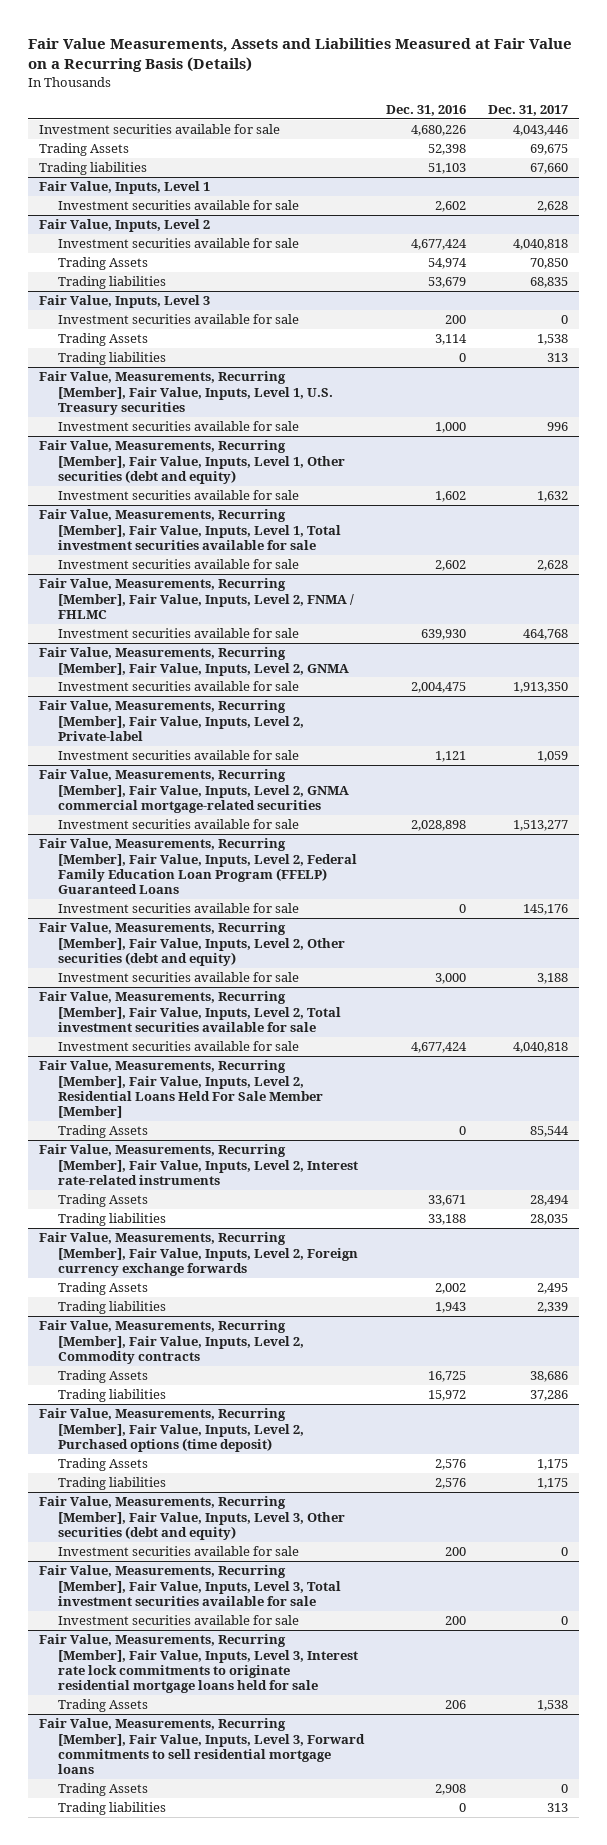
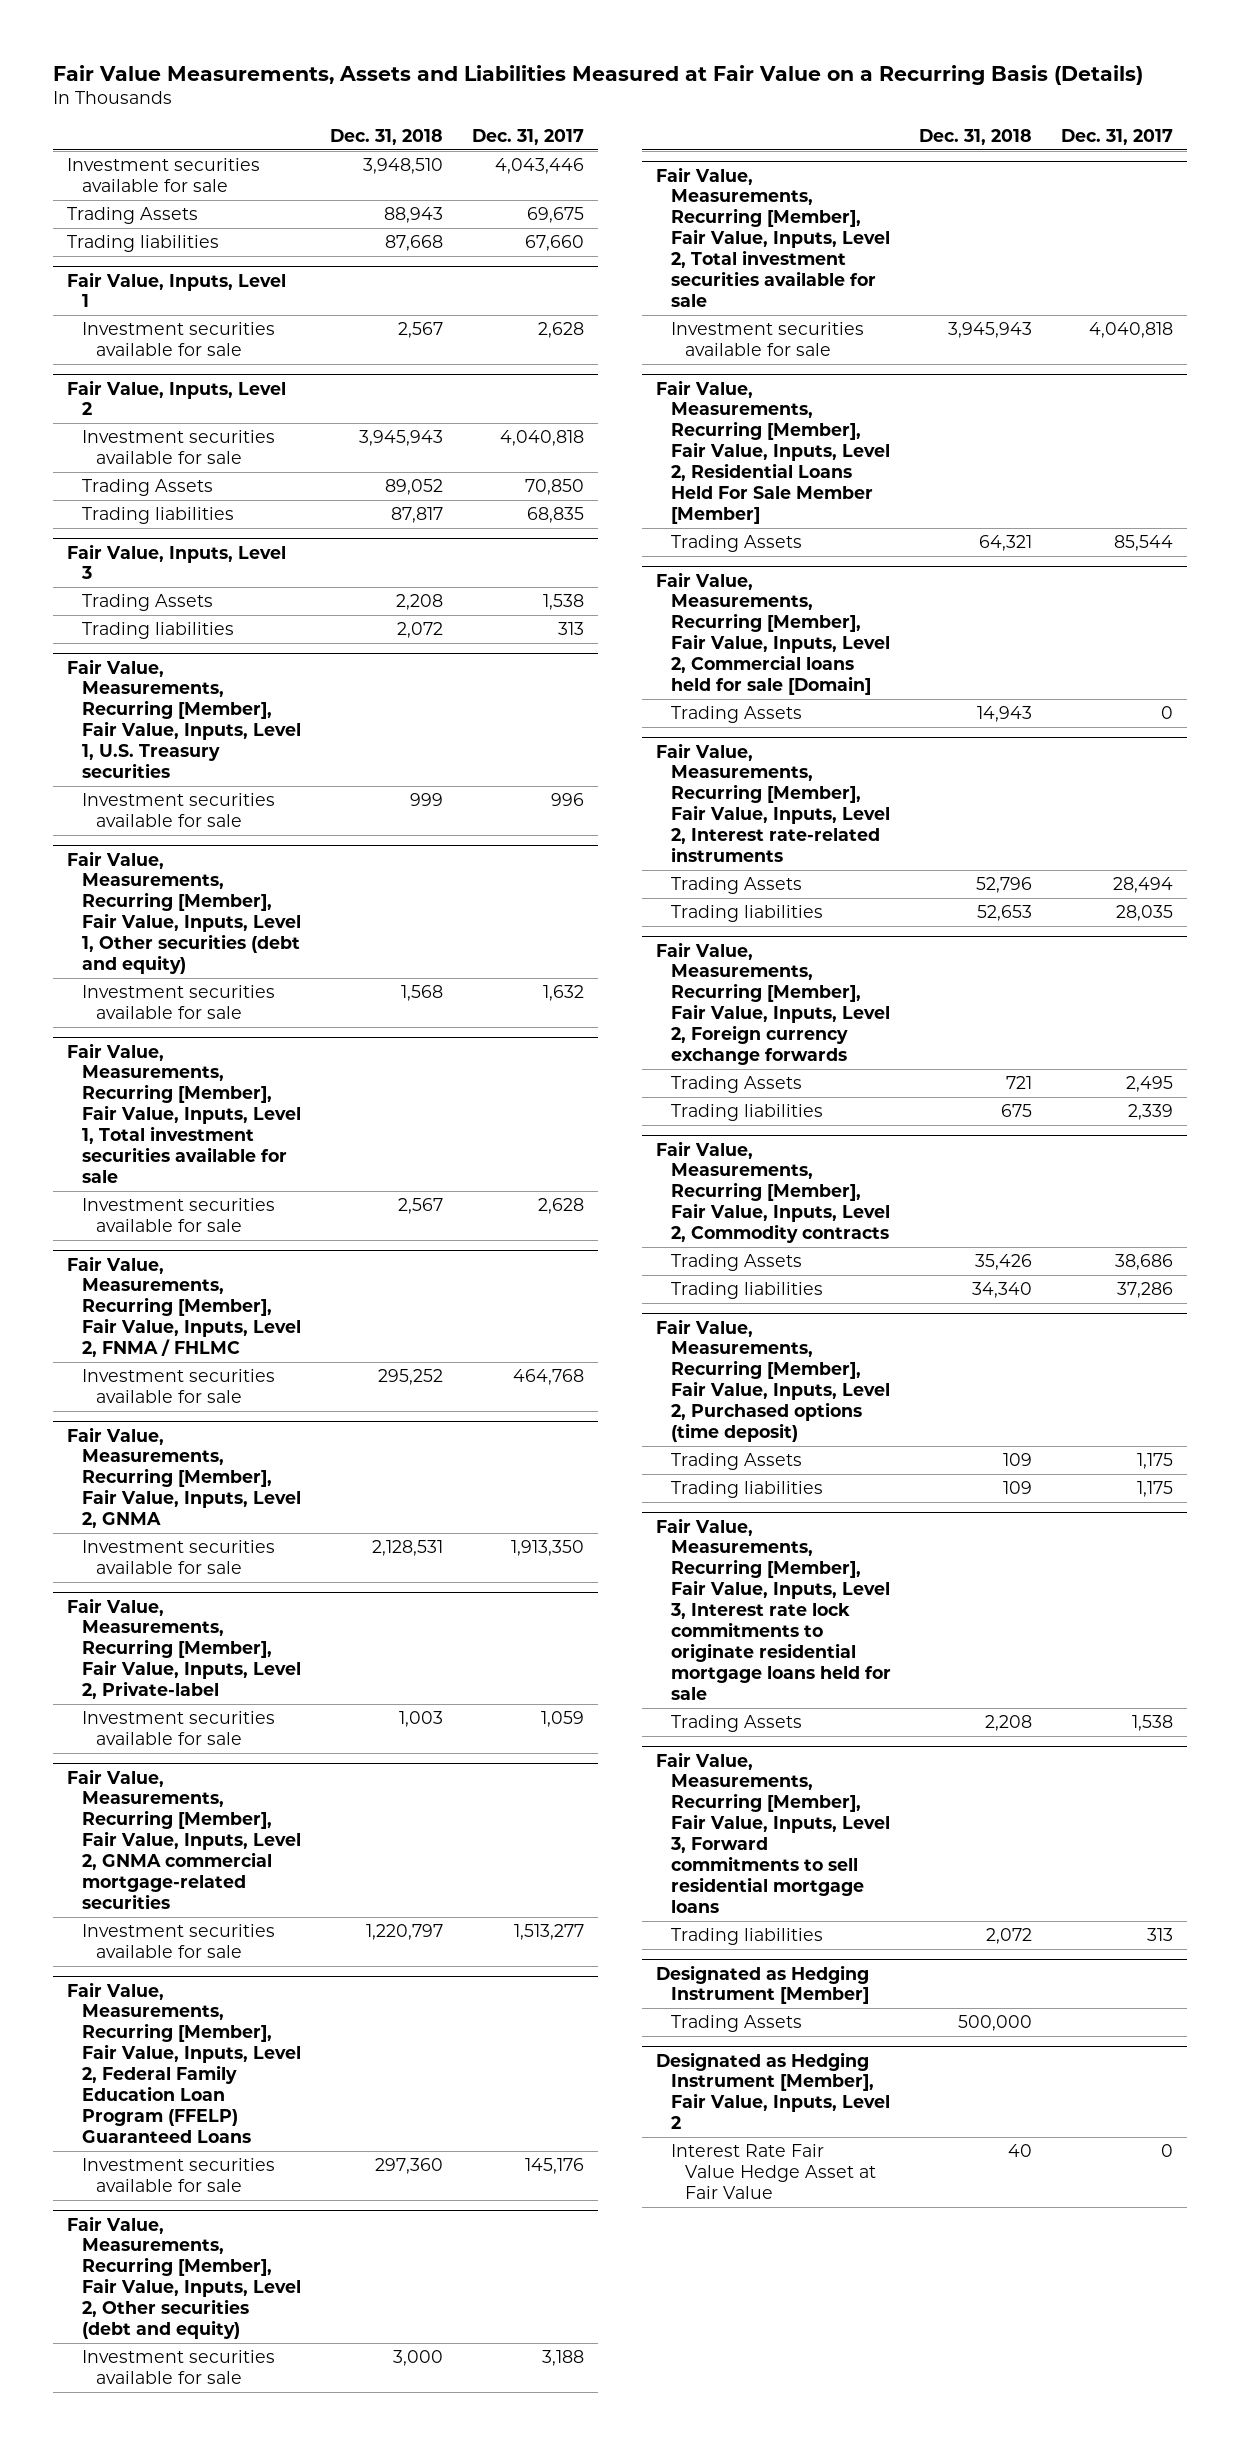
[386,104,467,116] Dec. 31, 2016 -> none
none -> [330,129,444,146] Dec. 31, 2018
[58,314,300,325] Investment securities available for sale -> none
none -> [656,571,890,696] Fair Value, Measurements, Recurring [Member], Fair Value, Inputs, Level 2, Commercial loans held for sale [Domain]
none -> [670,706,802,724] Trading Assets
[39,1496,346,1540] Fair Value, Measurements, Recurring [Member], Fair Value, Inputs, Level 3, Other securities (debt and equity) -> none
[58,1546,300,1557] Investment securities available for sale -> none
[39,1565,342,1606] Fair Value, Measurements, Recurring [Member], Fair Value, Inputs, Level 3, Total investment securities available for sale -> none
[58,1615,300,1626] Investment securities available for sale -> none
[58,1783,149,1797] Trading Assets -> none
none -> [656,1964,870,2005] Designated as Hedging Instrument [Member]
none -> [670,2015,802,2033] Trading Assets
none -> [656,2051,890,2130] Designated as Hedging Instrument [Member], Fair Value, Inputs, Level 2
none -> [670,2144,877,2199] Interest Rate Fair Value Hedge Asset at Fair Value

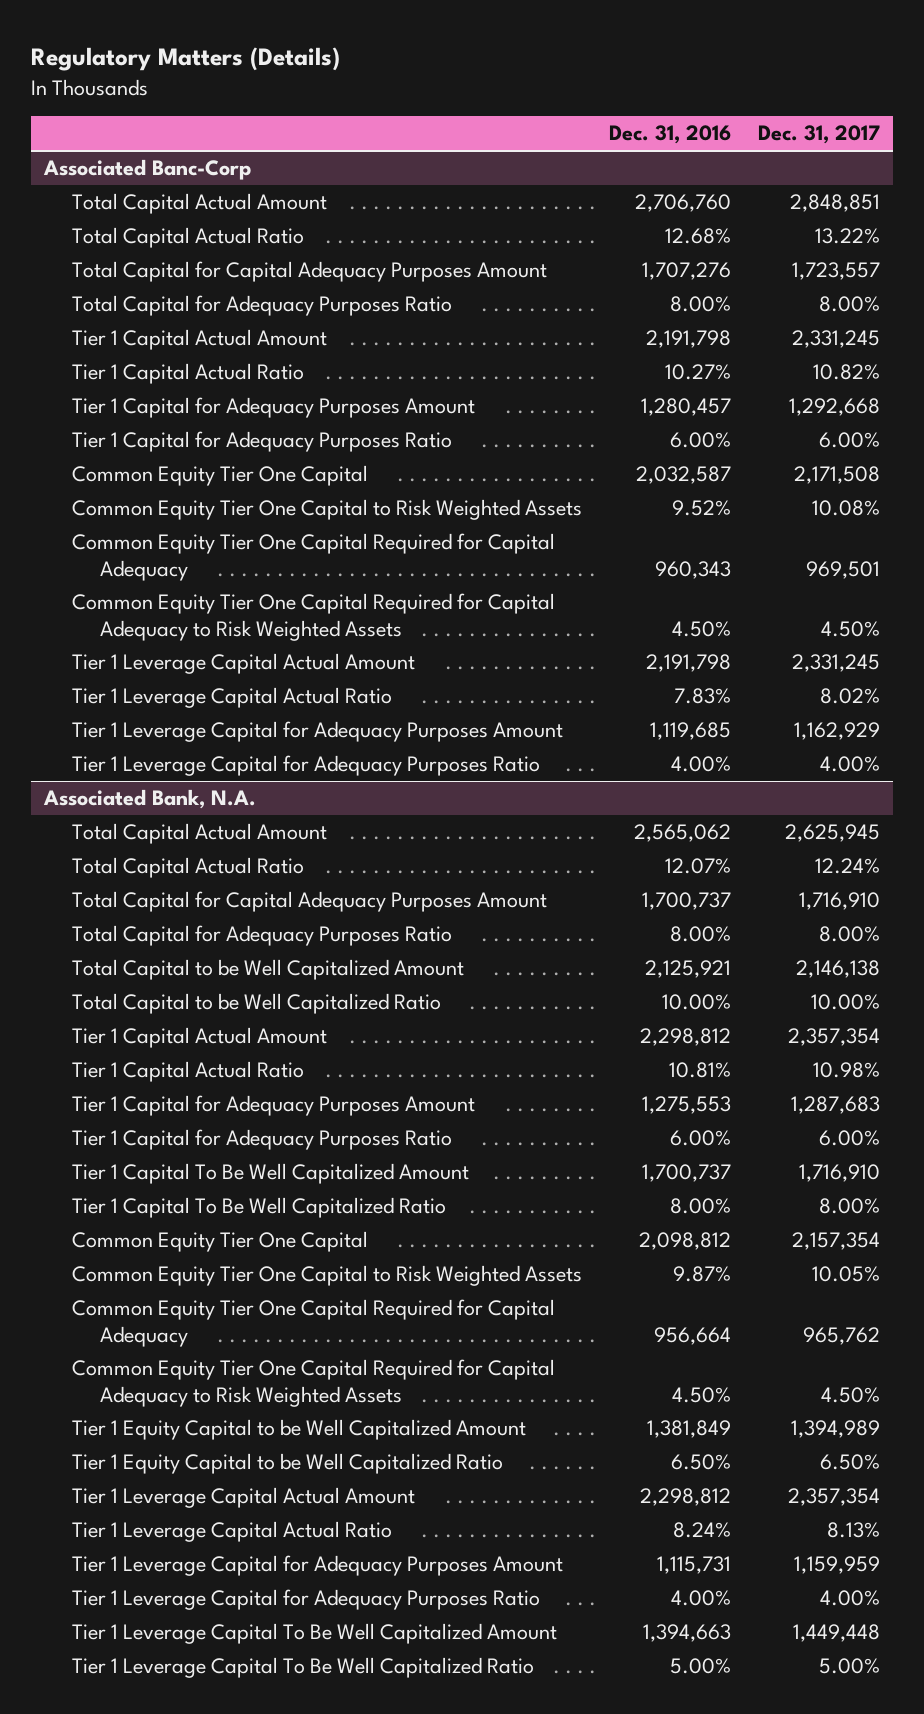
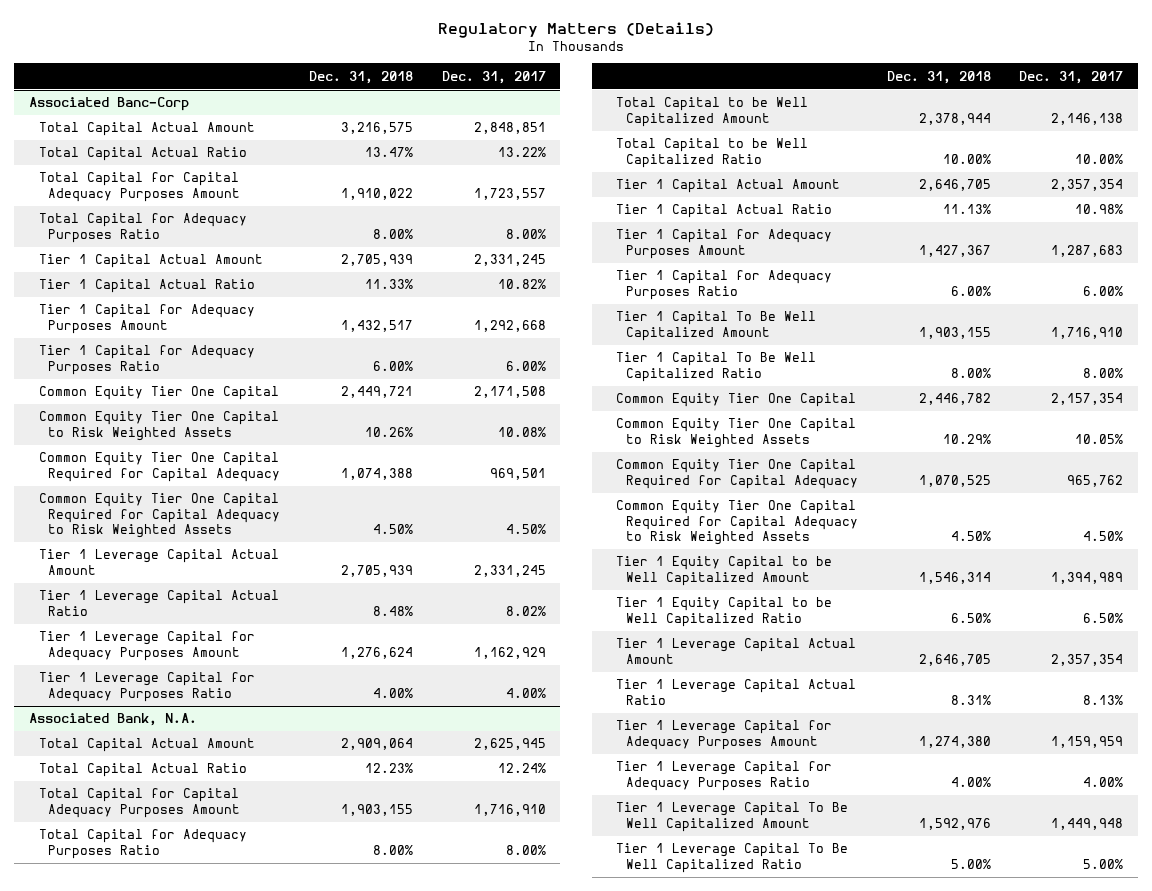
[608,125,731,145] Dec. 31, 2016 -> none
none -> [309,70,414,84] Dec. 31, 2018
[792,1624,880,1643] 1,449,448 -> [1051,817,1124,830] 1,449,948

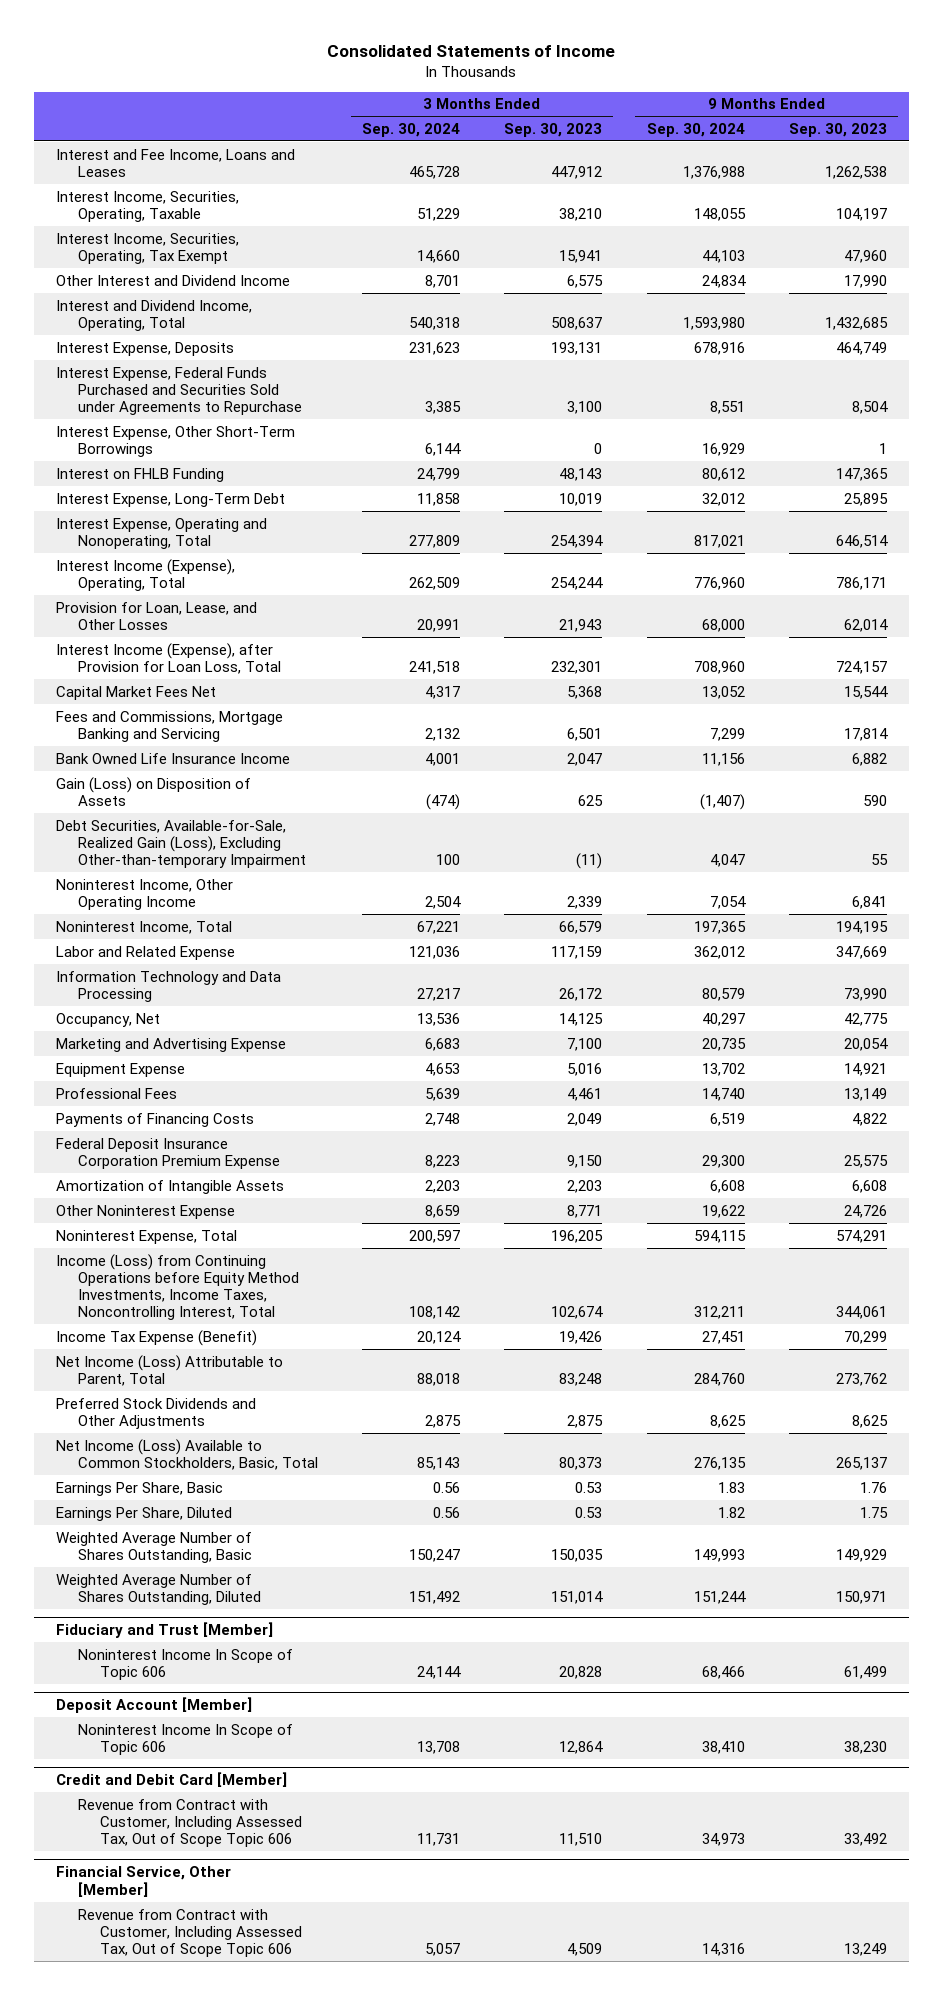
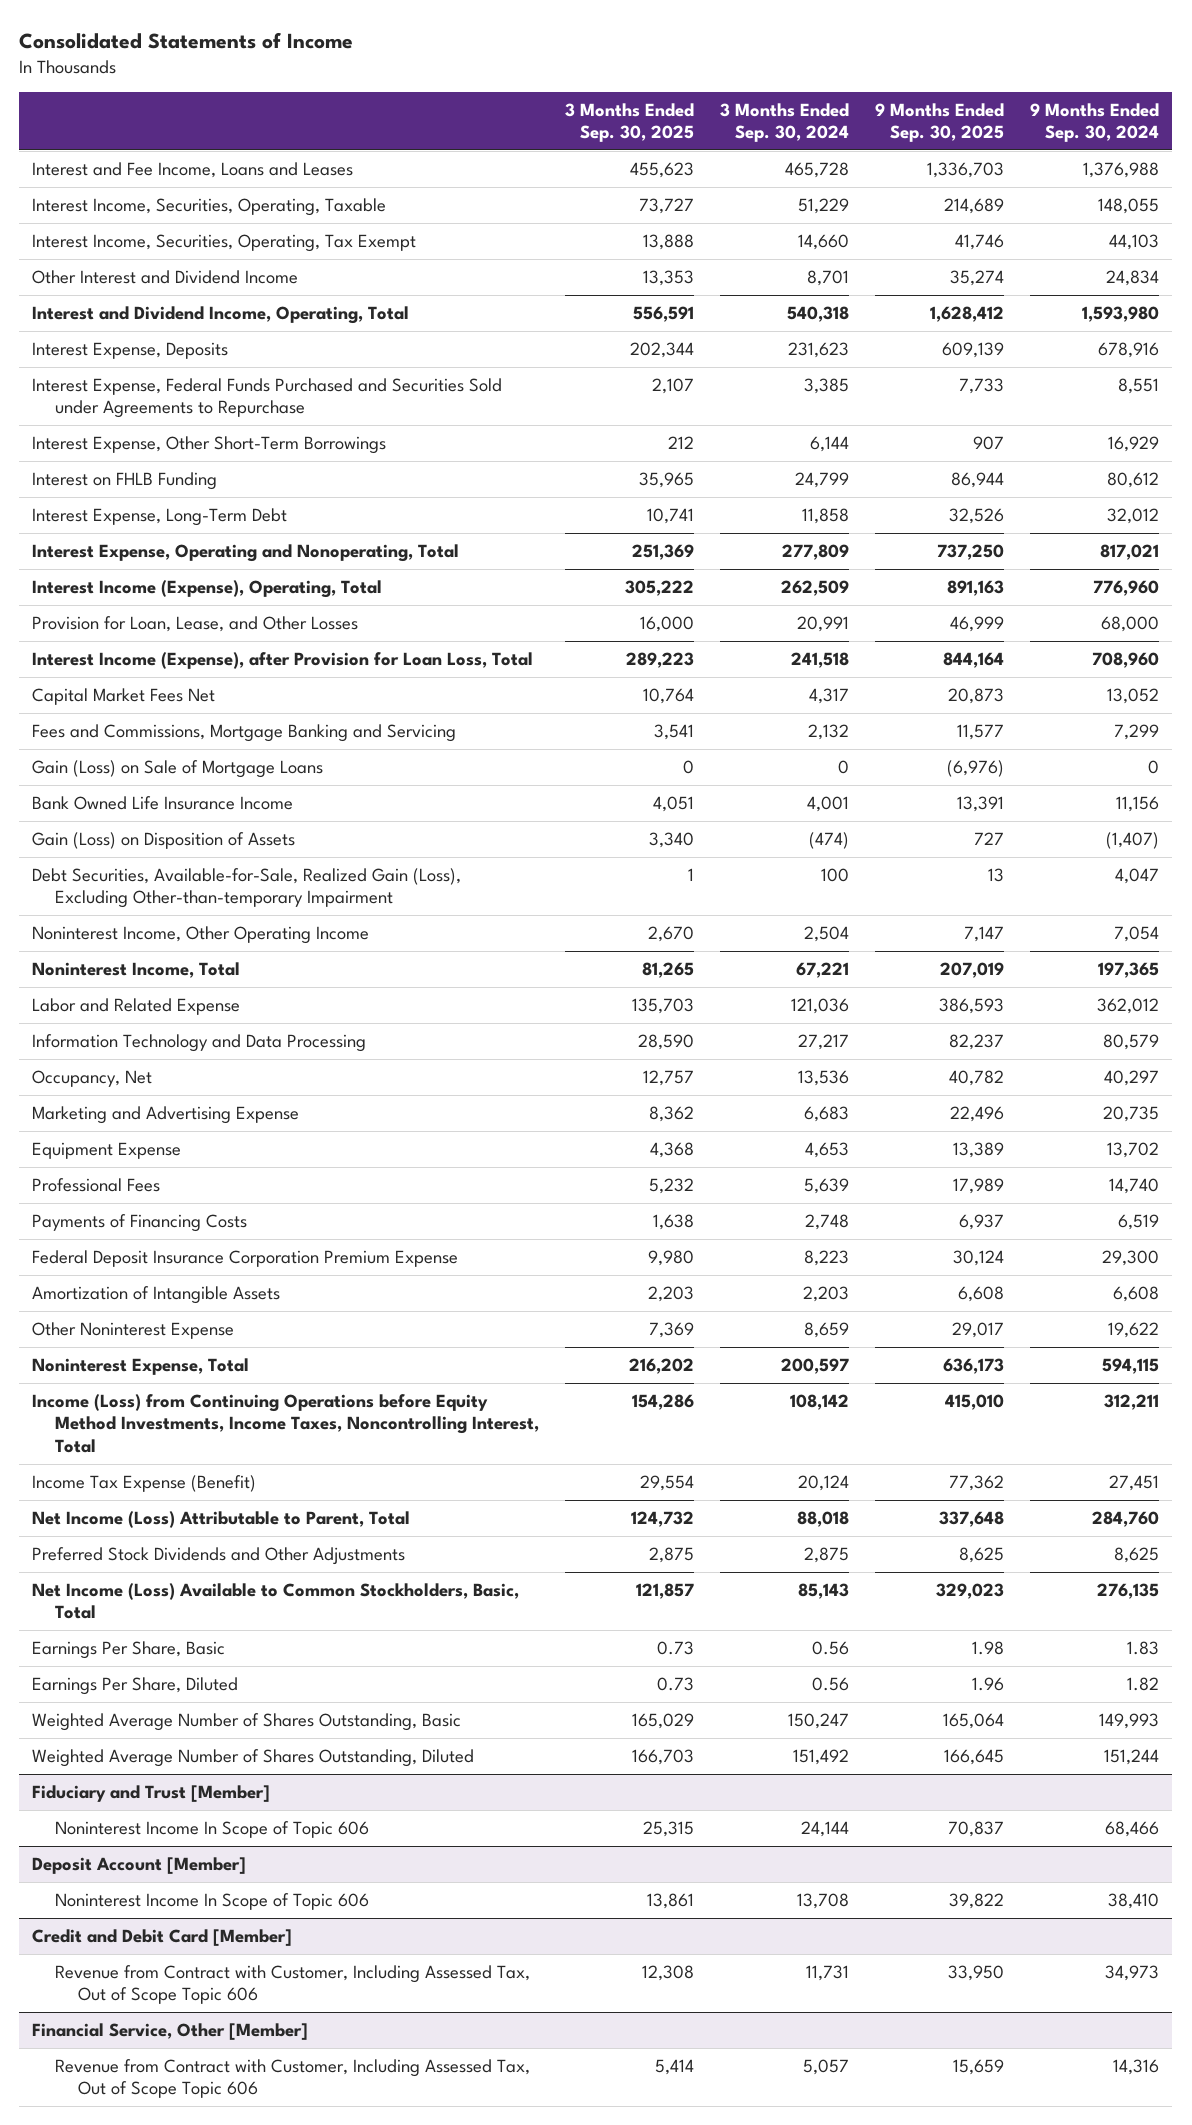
[504,122,603,137] Sep. 30, 2023 -> none
[788,122,887,137] Sep. 30, 2023 -> none
none -> [565,102,695,143] 3 Months Ended Sep. 30, 2025
none -> [875,102,1005,143] 9 Months Ended Sep. 30, 2025
none -> [32,759,324,778] Gain (Loss) on Sale of Mortgage Loans

